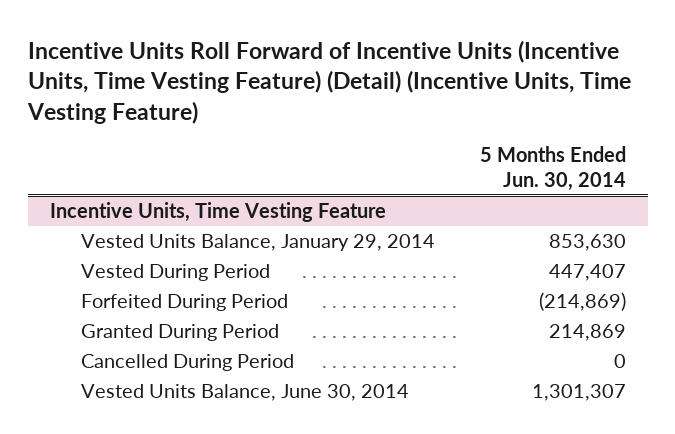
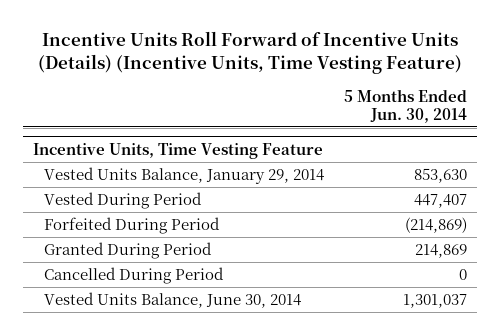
[26,39,631,125] Incentive Units Roll Forward of Incentive Units (Incentive Units, Time Vesting Feature) (Detail) (Incentive Units, Time Vesting Feature) -> [37,30,462,75] Incentive Units Roll Forward of Incentive Units (Details) (Incentive Units, Time Vesting Feature)
[531,384,626,402] 1,301,307 -> [403,294,468,309] 1,301,037

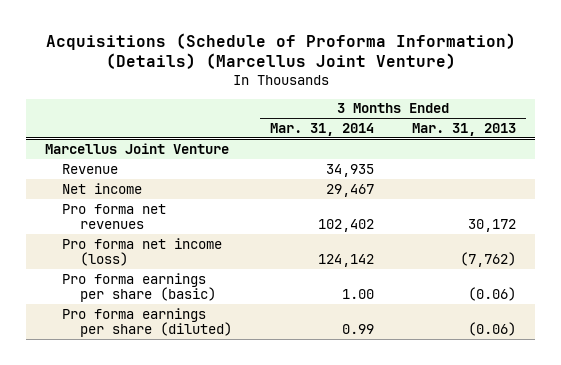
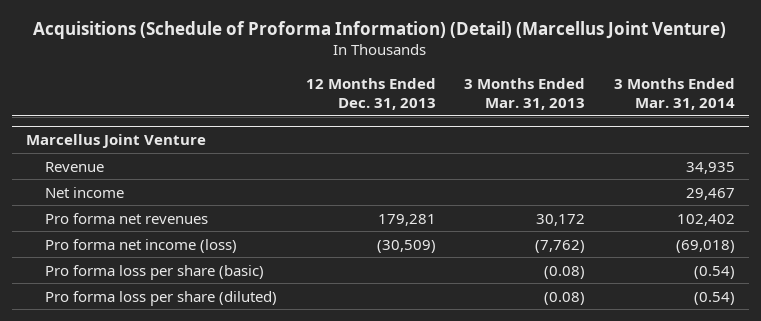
[45,32,516,70] Acquisitions (Schedule of Proforma Information) (Details) (Marcellus Joint Venture) -> [33,21,727,40] Acquisitions (Schedule of Proforma Information) (Detail) (Marcellus Joint Venture)
none -> [305,77,436,110] 12 Months Ended Dec. 31, 2013
[317,254,374,268] 124,142 -> [675,239,735,253] (69,018)
[62,272,216,303] Pro forma earnings per share (basic) -> [45,264,265,280] Pro forma loss per share (basic)
[341,289,374,300] 1.00 -> [693,265,735,279] (0.54)
[468,287,517,302] (0.06) -> [544,265,586,279] (0.08)
[62,307,232,338] Pro forma earnings per share (diluted) -> [45,290,278,306] Pro forma loss per share (diluted)
[341,324,374,335] 0.99 -> [693,291,735,305] (0.54)
[468,322,517,337] (0.06) -> [544,291,586,305] (0.08)

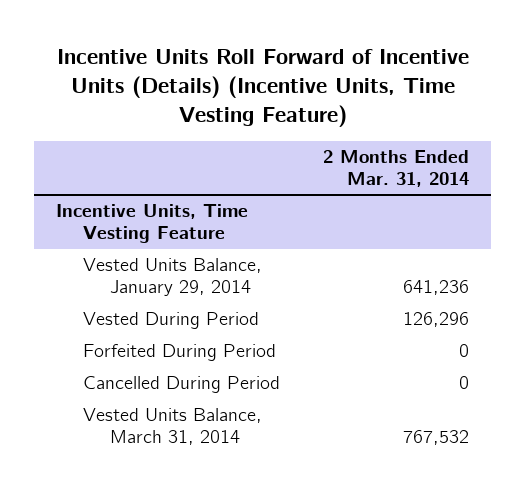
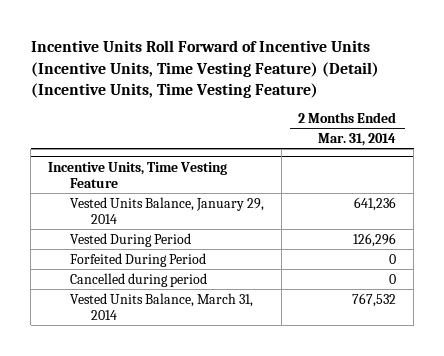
[56,48,469,127] Incentive Units Roll Forward of Incentive Units (Details) (Incentive Units, Time Vesting Feature) -> [30,40,379,98] Incentive Units Roll Forward of Incentive Units (Incentive Units, Time Vesting Feature) (Detail) (Incentive Units, Time Vesting Feature)
[83,376,281,394] Cancelled During Period -> [69,272,207,287] Cancelled during period

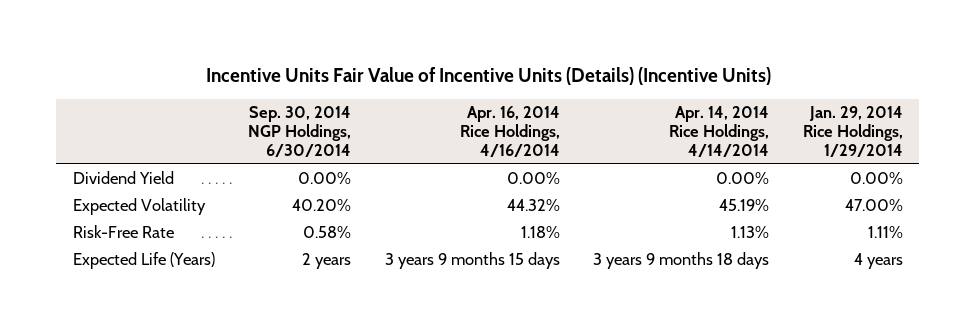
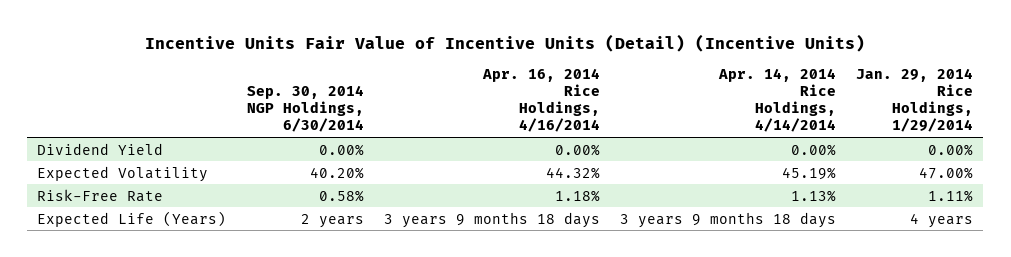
[205,67,771,86] Incentive Units Fair Value of Incentive Units (Details) (Incentive Units) -> [145,33,866,52] Incentive Units Fair Value of Incentive Units (Detail) (Incentive Units)
[384,252,560,270] 3 years 9 months 15 days -> [383,211,600,228] 3 years 9 months 18 days

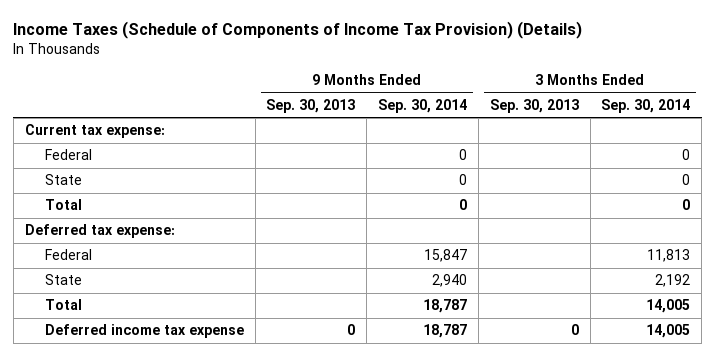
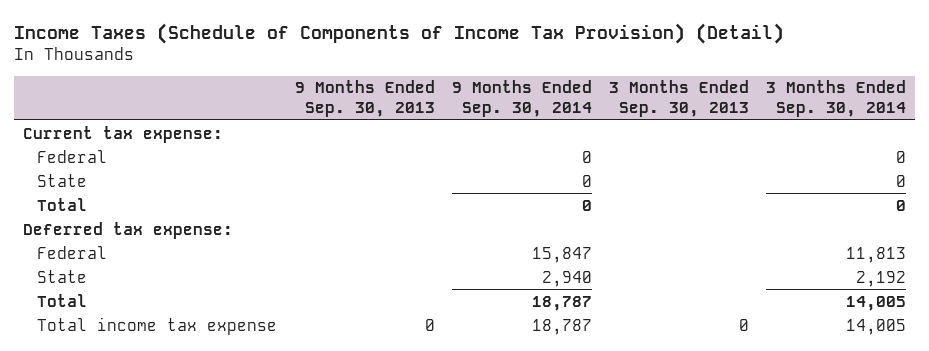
[13,21,583,40] Income Taxes (Schedule of Components of Income Tax Provision) (Details) -> [14,22,785,44] Income Taxes (Schedule of Components of Income Tax Provision) (Detail)
[44,324,244,339] Deferred income tax expense -> [37,316,278,335] Total income tax expense

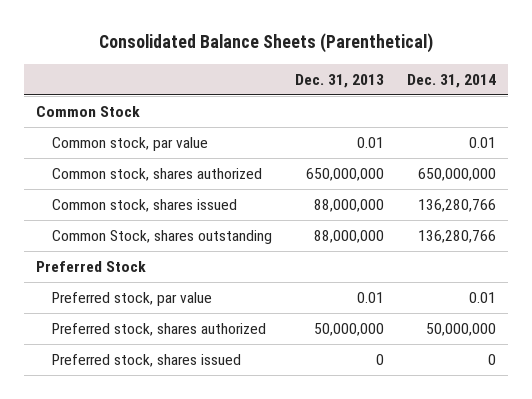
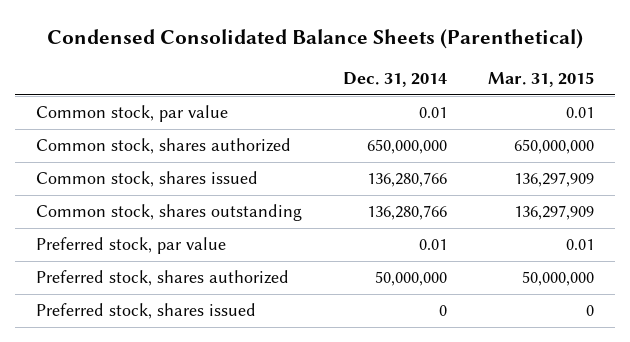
[99,33,434,54] Consolidated Balance Sheets (Parenthetical) -> [47,28,584,49] Condensed Consolidated Balance Sheets (Parenthetical)
[294,73,384,88] Dec. 31, 2013 -> none
none -> [488,72,595,88] Mar. 31, 2015
[36,105,141,117] Common Stock -> none
[36,260,147,272] Preferred Stock -> none
[51,229,272,244] Common Stock, shares outstanding -> [35,204,302,222] Common stock, shares outstanding

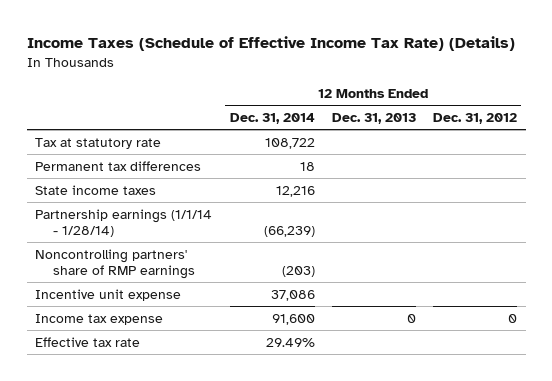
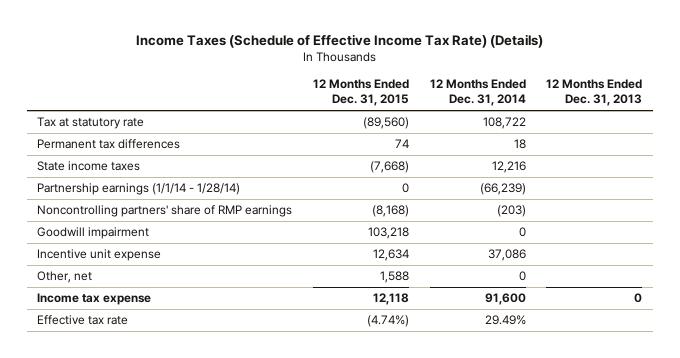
[433,112,518,124] Dec. 31, 2012 -> none
none -> [313,79,410,107] 12 Months Ended Dec. 31, 2015
none -> [37,227,150,240] Goodwill impairment
none -> [37,271,93,284] Other, net

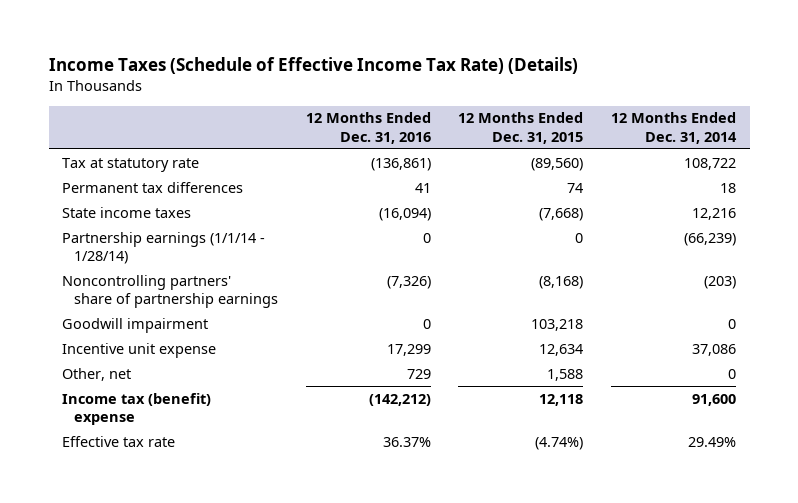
[546,79,643,107] 12 Months Ended Dec. 31, 2013 -> none
none -> [305,112,431,144] 12 Months Ended Dec. 31, 2016
[37,205,293,218] Noncontrolling partners' share of RMP earnings -> [62,274,278,309] Noncontrolling partners' share of partnership earnings
[37,293,152,306] Income tax expense -> [62,392,212,426] Income tax (benefit) expense

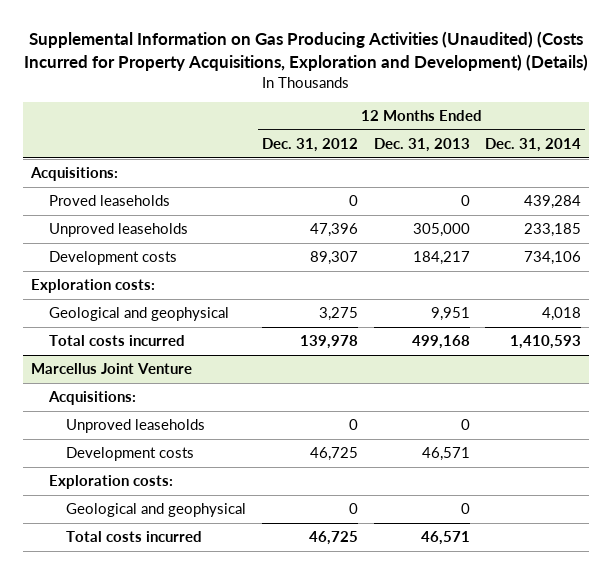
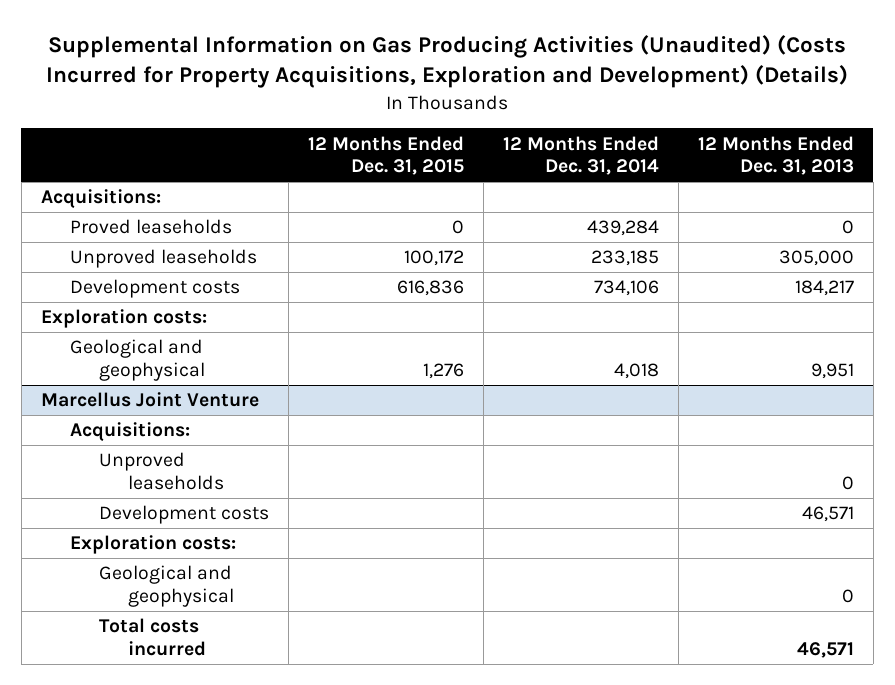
[262,138,359,153] Dec. 31, 2012 -> none
none -> [308,135,465,176] 12 Months Ended Dec. 31, 2015
[48,335,185,347] Total costs incurred -> none

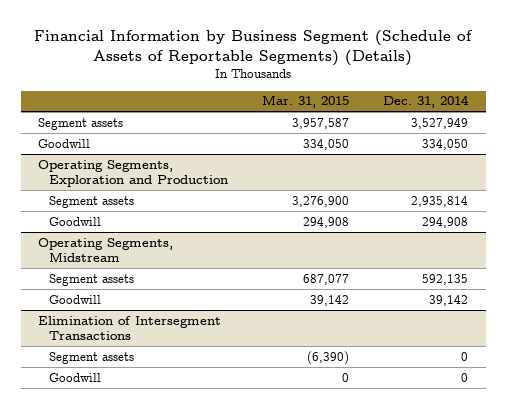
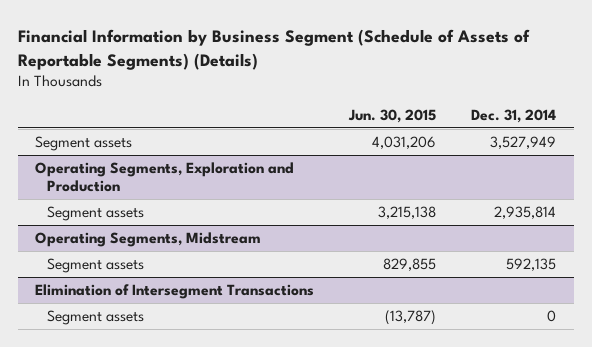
[262,95,350,109] Mar. 31, 2015 -> none
none -> [348,108,437,123] Jun. 30, 2015
[37,138,90,148] Goodwill -> none
[48,216,101,226] Goodwill -> none
[48,294,101,304] Goodwill -> none
[48,372,101,382] Goodwill -> none

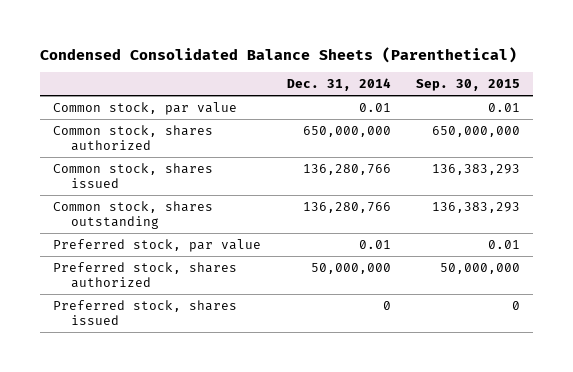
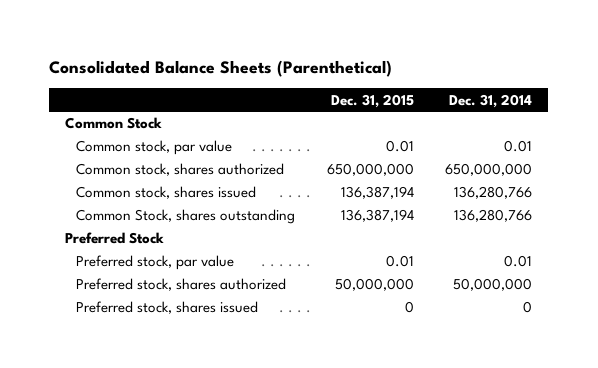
[40,46,518,63] Condensed Consolidated Balance Sheets (Parenthetical) -> [49,59,393,77] Consolidated Balance Sheets (Parenthetical)
[416,79,521,92] Sep. 30, 2015 -> none
none -> [330,93,414,108] Dec. 31, 2015
none -> [65,117,163,130] Common Stock
[52,200,213,229] Common stock, shares outstanding -> [75,209,295,225] Common Stock, shares outstanding
none -> [65,232,165,245] Preferred Stock

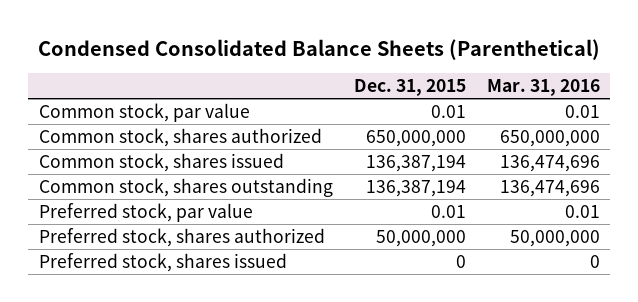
[49,59,393,77] Consolidated Balance Sheets (Parenthetical) -> [38,38,601,60] Condensed Consolidated Balance Sheets (Parenthetical)
[449,93,533,108] Dec. 31, 2014 -> none
none -> [486,79,600,97] Mar. 31, 2016
[65,117,163,130] Common Stock -> none
[65,232,165,245] Preferred Stock -> none
[75,209,295,225] Common Stock, shares outstanding -> [38,177,333,197] Common stock, shares outstanding

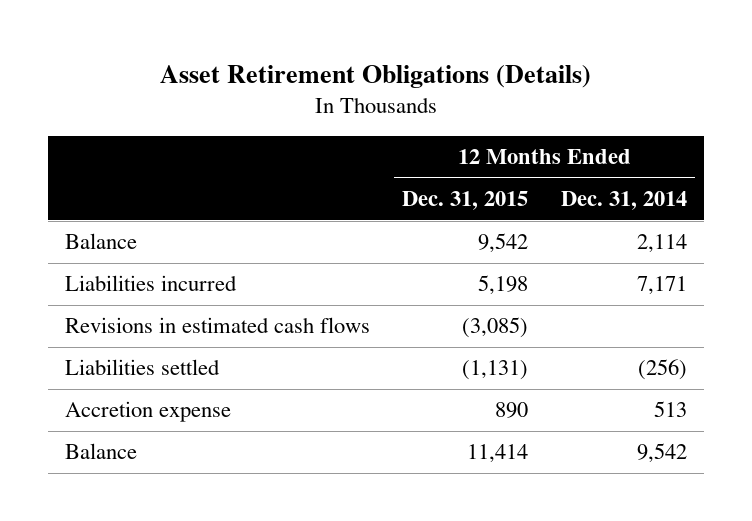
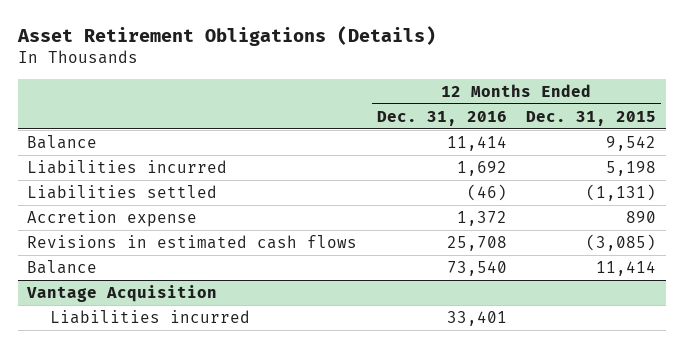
[561,191,688,211] Dec. 31, 2014 -> none
none -> [376,110,507,126] Dec. 31, 2016
[64,317,370,334] Revisions in estimated cash flows -> [27,234,358,249] Revisions in estimated cash flows
none -> [26,284,218,302] Vantage Acquisition
none -> [50,309,251,324] Liabilities incurred

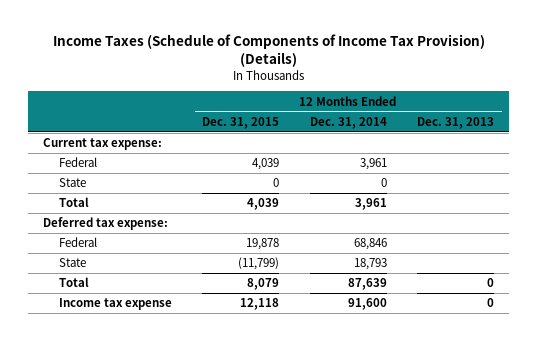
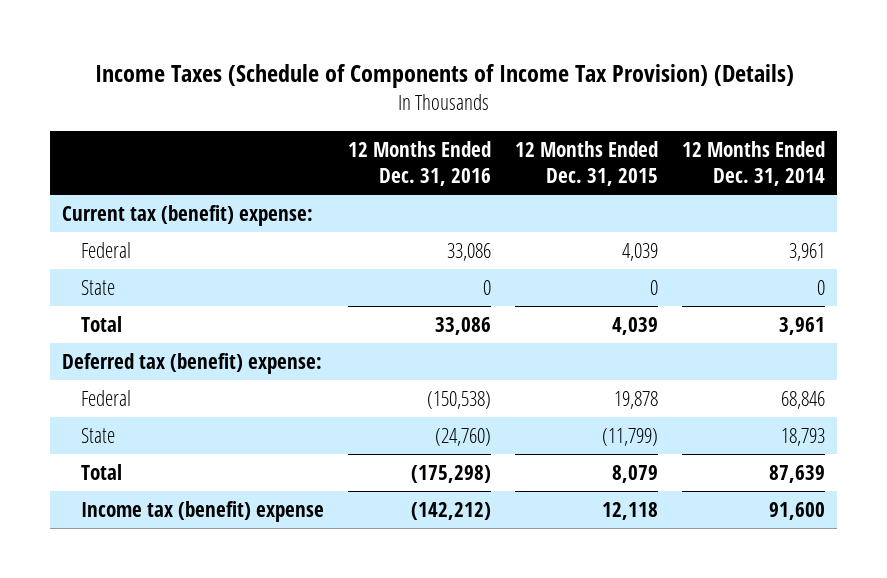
[417,117,495,130] Dec. 31, 2013 -> none
none -> [347,140,491,187] 12 Months Ended Dec. 31, 2016
[43,138,163,151] Current tax expense: -> [62,204,314,226] Current tax (benefit) expense:
[43,217,169,231] Deferred tax expense: -> [62,352,323,374] Deferred tax (benefit) expense:
[59,298,173,311] Income tax expense -> [80,500,324,522] Income tax (benefit) expense

